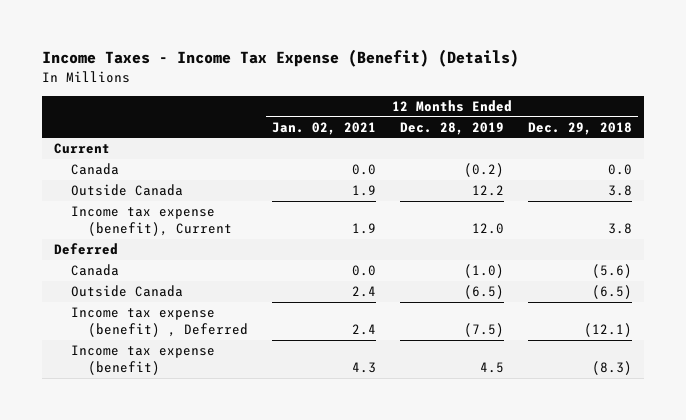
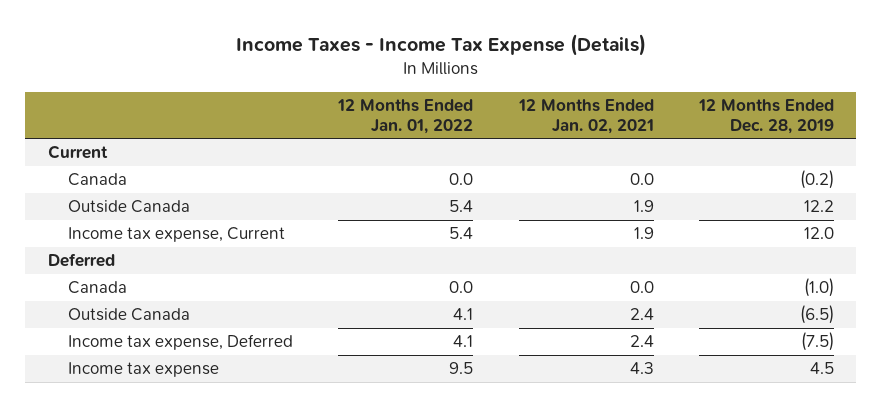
[41,49,519,68] Income Taxes - Income Tax Expense (Benefit) (Details) -> [235,34,646,57] Income Taxes - Income Tax Expense (Details)
[528,121,633,135] Dec. 29, 2018 -> none
none -> [337,98,474,134] 12 Months Ended Jan. 01, 2022
[70,206,232,236] Income tax expense (benefit), Current -> [68,227,286,243] Income tax expense, Current
[70,307,248,337] Income tax expense (benefit) , Deferred -> [68,334,294,351] Income tax expense, Deferred
[70,345,215,375] Income tax expense (benefit) -> [68,362,220,378] Income tax expense

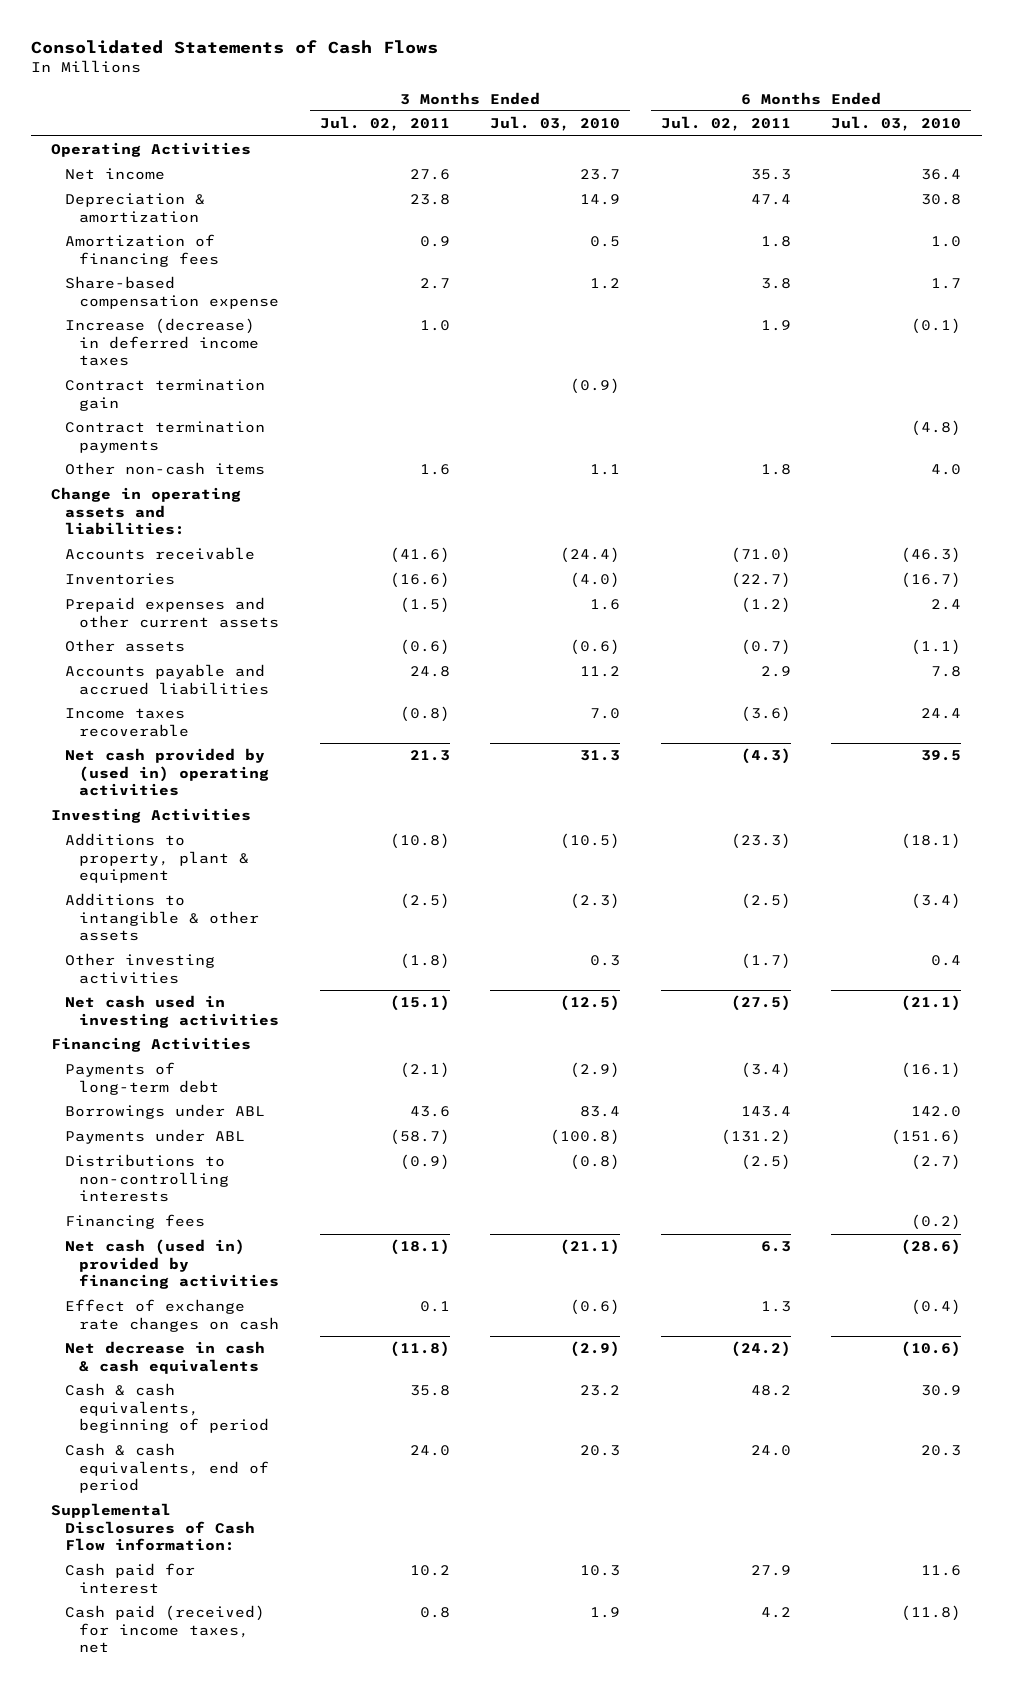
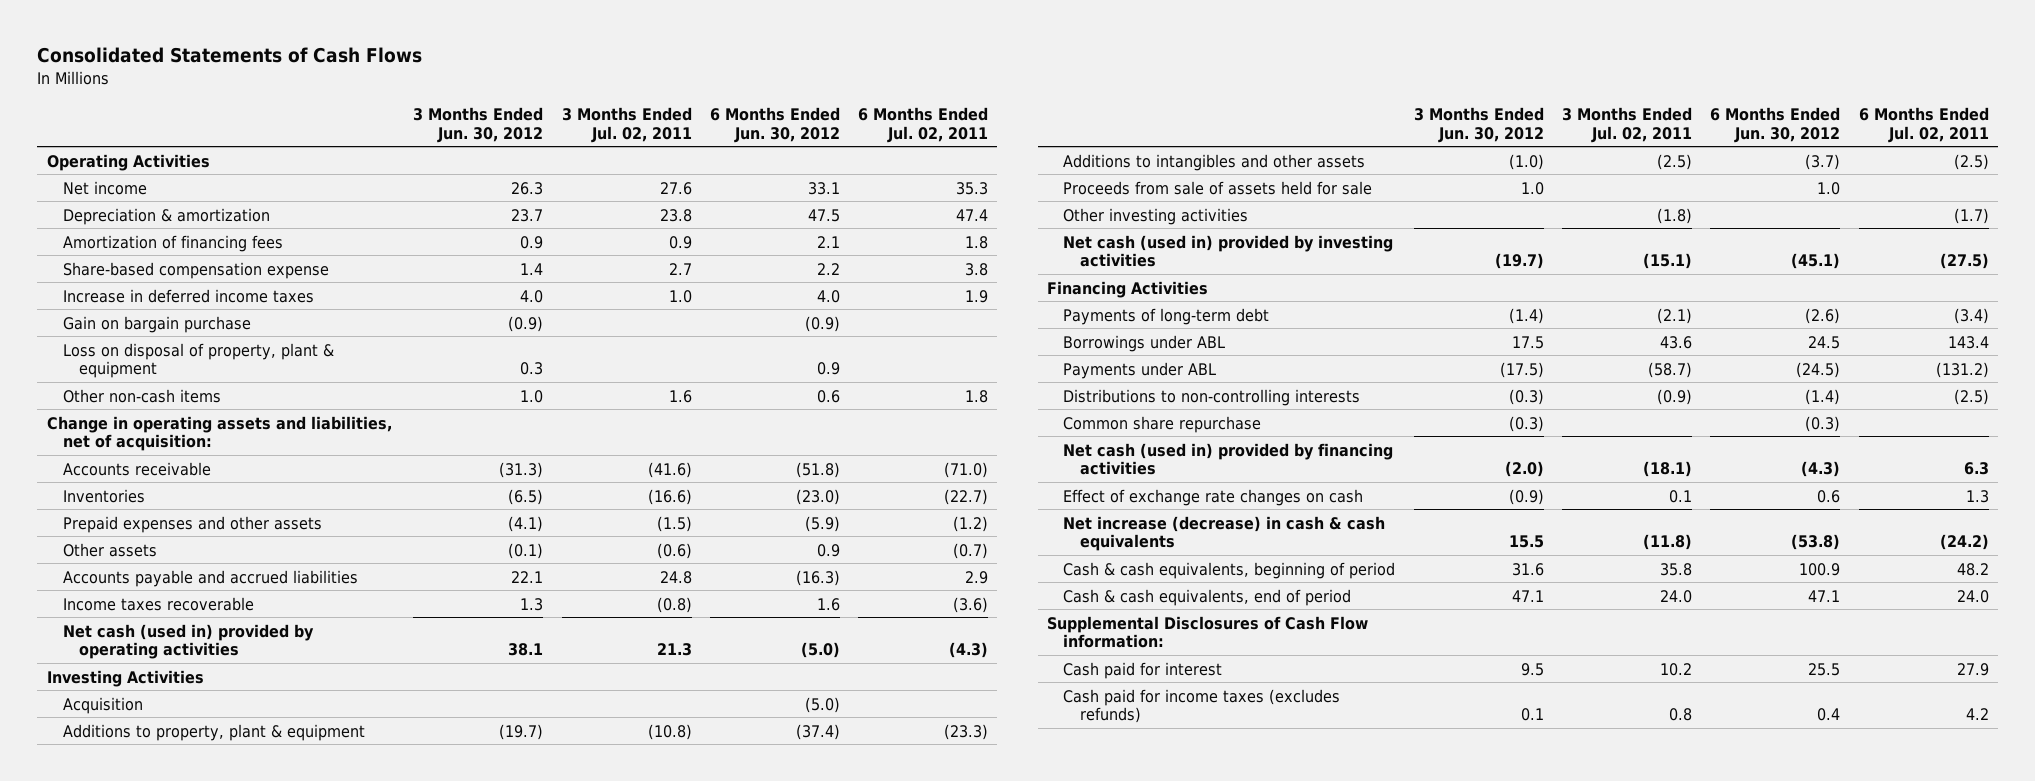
[490,116,621,132] Jul. 03, 2010 -> none
[831,116,962,132] Jul. 03, 2010 -> none
none -> [413,106,544,143] 3 Months Ended Jun. 30, 2012
none -> [709,106,840,143] 6 Months Ended Jun. 30, 2012
[65,379,266,411] Contract termination gain -> none
[65,421,266,453] Contract termination payments -> none
[65,318,260,367] Increase (decrease) in deferred income taxes -> [62,288,314,303] Increase in deferred income taxes
none -> [62,315,251,333] Gain on bargain purchase
none -> [62,342,334,379] Loss on disposal of property, plant & equipment
[51,487,242,536] Change in operating assets and liabilities: -> [46,415,392,452] Change in operating assets and liabilities, net of acquisition:
[65,597,280,628] Prepaid expenses and other current assets -> [62,515,322,533] Prepaid expenses and other assets
[65,748,270,797] Net cash provided by (used in) operating activities -> [62,623,314,660] Net cash (used in) provided by operating activities
none -> [62,696,143,714] Acquisition
[65,893,260,942] Additions to intangible & other assets -> [1063,153,1366,171] Additions to intangibles and other assets
none -> [1063,180,1373,195] Proceeds from sale of assets held for sale
[65,995,280,1028] Net cash used in investing activities -> [1063,234,1394,268] Net cash (used in) provided by investing activities
[65,1214,206,1230] Financing fees -> none
none -> [1063,415,1262,433] Common share repurchase
[65,1341,266,1374] Net decrease in cash & cash equivalents -> [1063,515,1386,552] Net increase (decrease) in cash & cash equivalents
[65,1605,266,1654] Cash paid (received) for income taxes, net -> [1063,688,1341,724] Cash paid for income taxes (excludes refunds)

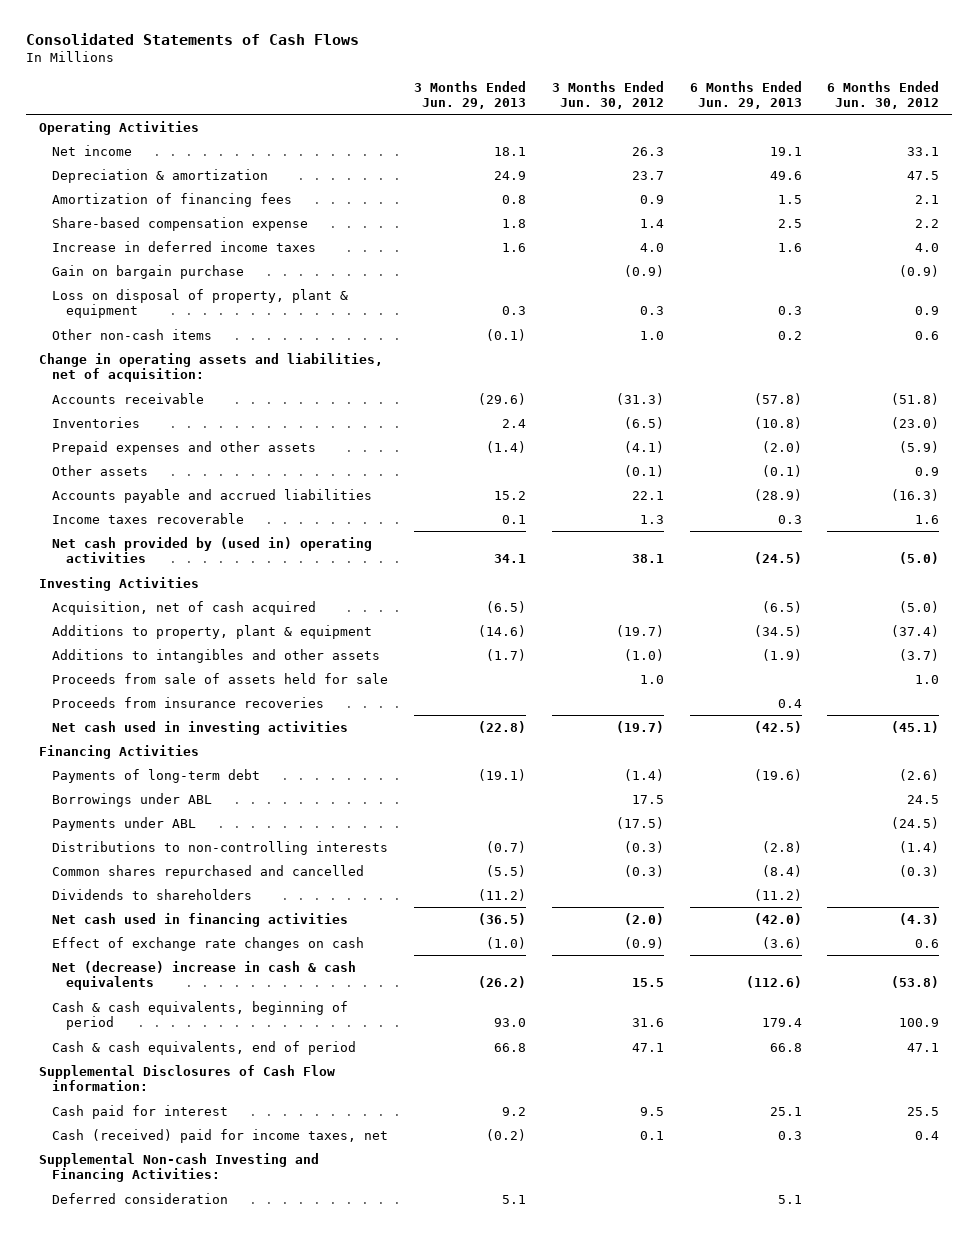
[561,106,692,143] 3 Months Ended Jul. 02, 2011 -> none
[858,106,989,143] 6 Months Ended Jul. 02, 2011 -> none
none -> [414,80,527,109] 3 Months Ended Jun. 29, 2013
none -> [689,80,802,109] 6 Months Ended Jun. 29, 2013
[62,623,314,660] Net cash (used in) provided by operating activities -> [52,536,373,563] Net cash provided by (used in) operating activities
[62,696,143,714] Acquisition -> [52,600,317,615] Acquisition, net of cash acquired
[1063,207,1249,225] Other investing activities -> none
none -> [52,696,325,708] Proceeds from insurance recoveries
[1063,234,1394,268] Net cash (used in) provided by investing activities -> [52,720,349,735] Net cash used in investing activities
[1063,415,1262,433] Common share repurchase -> [52,864,365,879] Common shares repurchased and cancelled
none -> [52,888,253,900] Dividends to shareholders
[1063,442,1394,476] Net cash (used in) provided by financing activities -> [52,912,349,927] Net cash used in financing activities
[1063,515,1386,552] Net increase (decrease) in cash & cash equivalents -> [52,960,357,990] Net (decrease) increase in cash & cash equivalents
[1063,688,1341,724] Cash paid for income taxes (excludes refunds) -> [52,1128,389,1143] Cash (received) paid for income taxes, net
none -> [38,1152,319,1182] Supplemental Non-cash Investing and Financing Activities:
none -> [52,1192,229,1204] Deferred consideration

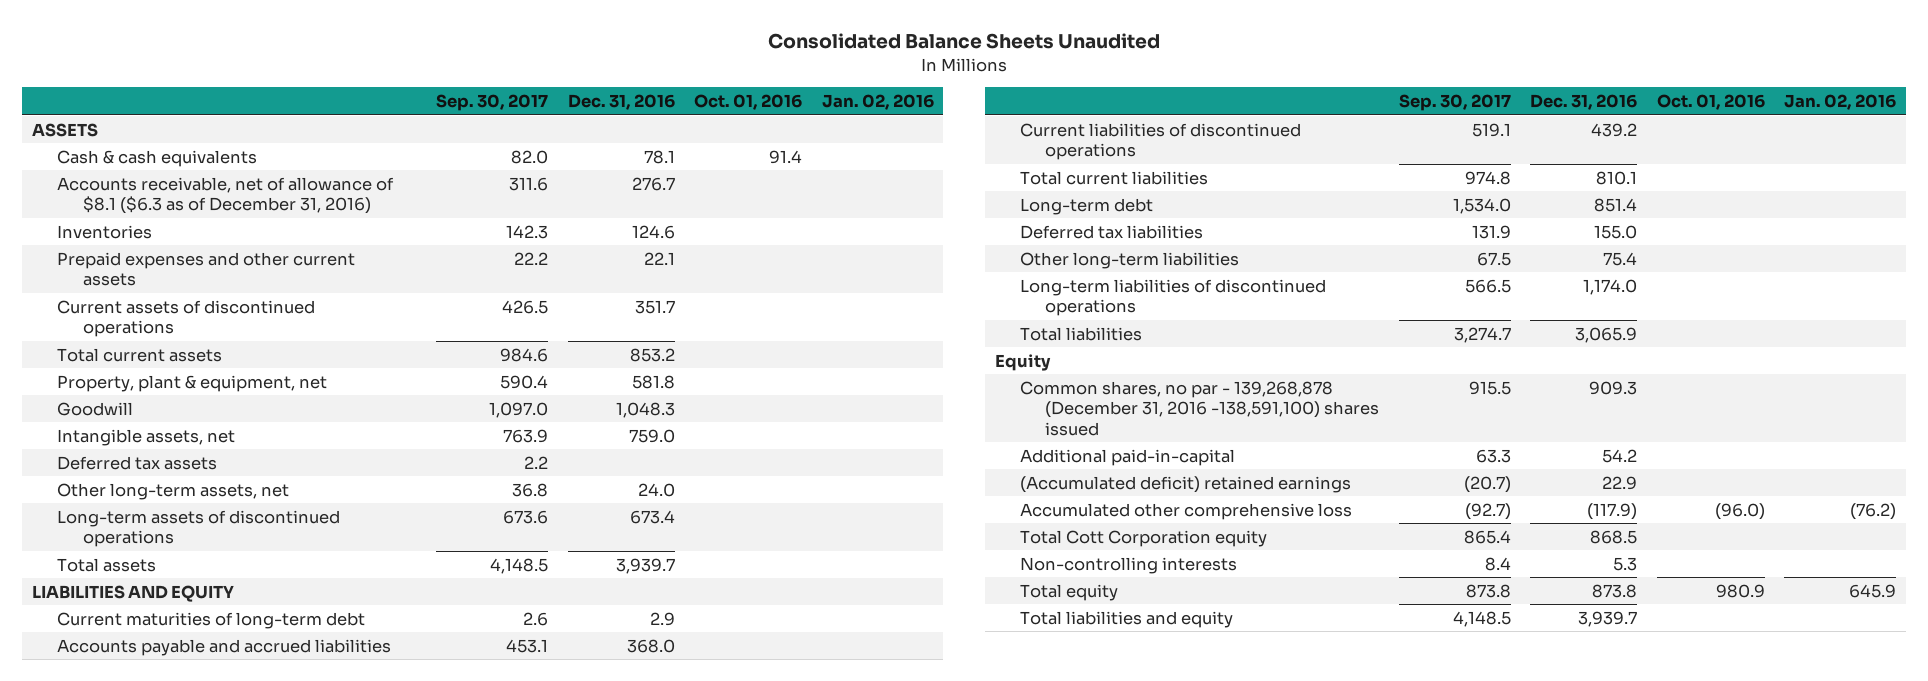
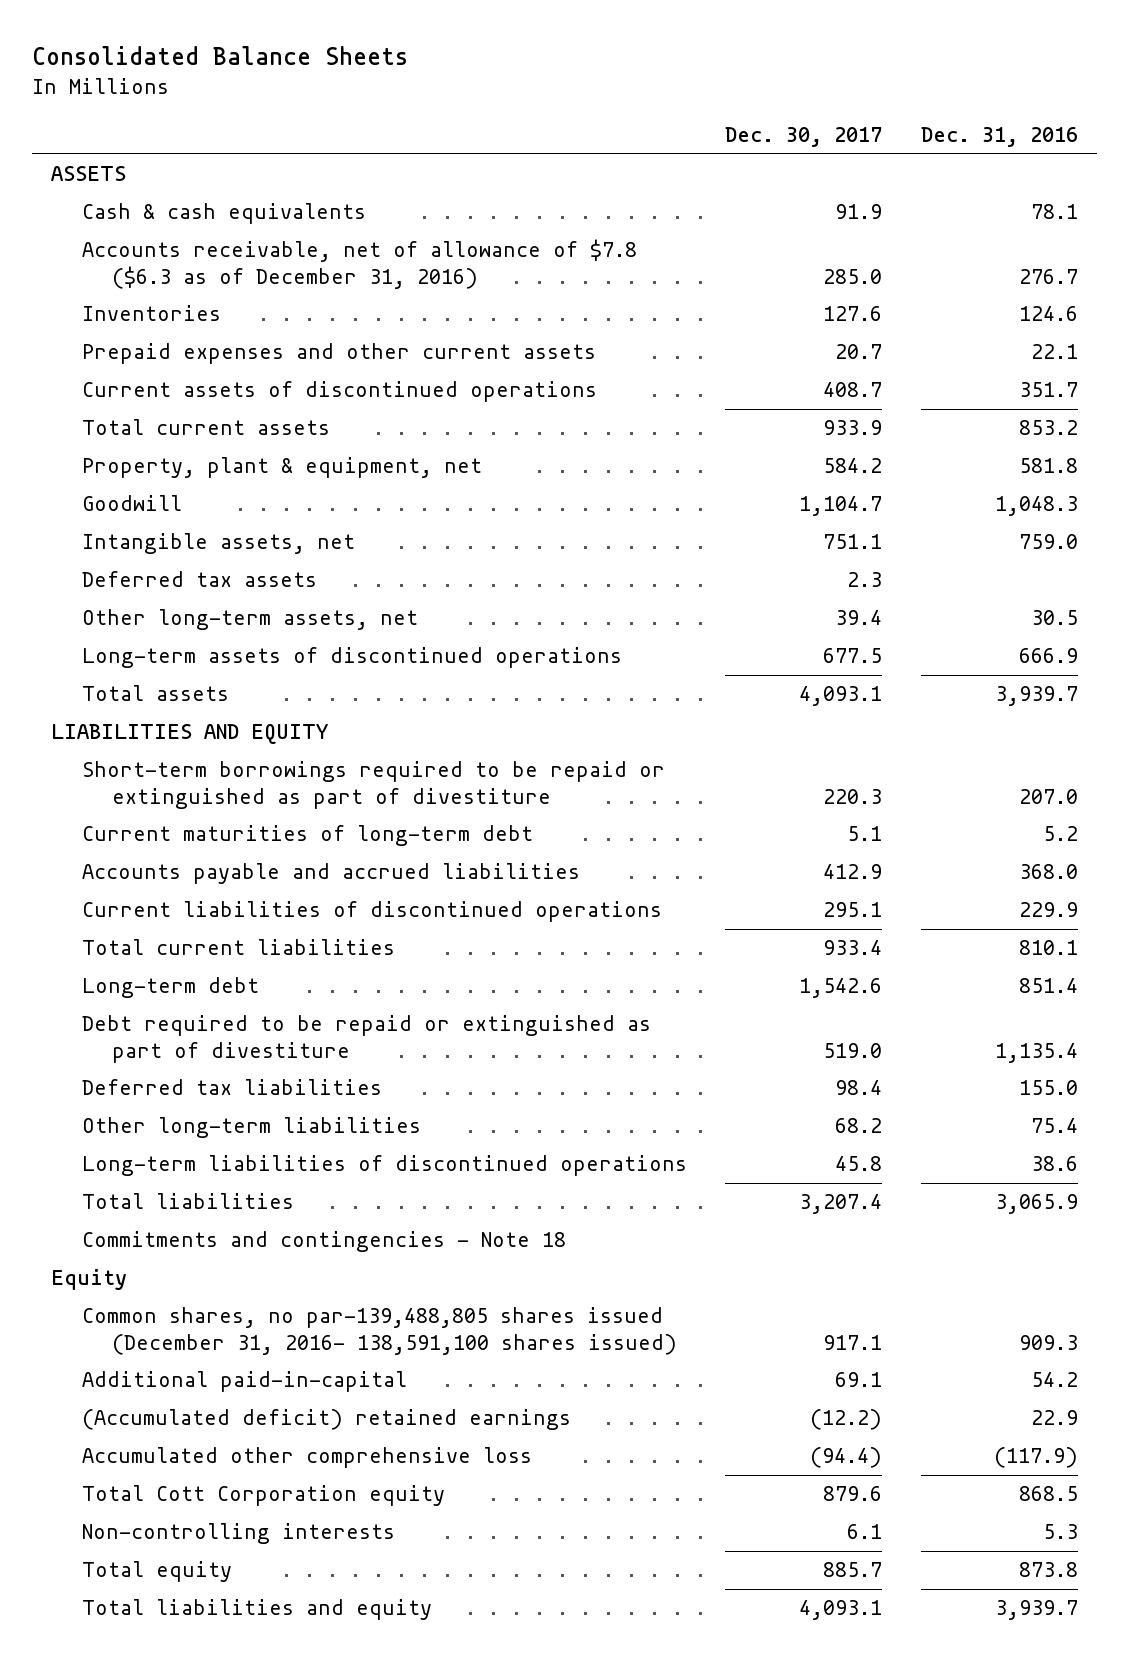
[768,33,1161,50] Consolidated Balance Sheets Unaudited -> [32,46,409,66] Consolidated Balance Sheets
[436,93,549,111] Sep. 30, 2017 -> none
[694,93,803,110] Oct. 01, 2016 -> none
[821,93,934,110] Jan. 02, 2016 -> none
none -> [725,126,883,147] Dec. 30, 2017
[57,176,395,215] Accounts receivable, net of allowance of $8.1 ($6.3 as of December 31, 2016) -> [81,239,637,289] Accounts receivable, net of allowance of $7.8 ($6.3 as of December 31, 2016)
[637,482,675,497] 24.0 -> [1030,610,1078,626] 30.5
[629,509,675,524] 673.4 -> [1018,648,1078,664] 666.9
none -> [81,761,665,809] Short-term borrowings required to be repaid or extinguished as part of divestiture
[649,611,675,626] 2.9 -> [1042,826,1078,842] 5.2
[1591,122,1638,137] 439.2 -> [1018,902,1078,918] 229.9
none -> [81,1015,651,1063] Debt required to be repaid or extinguished as part of divestiture
[1583,278,1638,295] 1,174.0 -> [1030,1156,1078,1172] 38.6
none -> [81,1231,566,1253] Commitments and contingencies - Note 18
[1019,380,1380,436] Common shares, no par - 139,268,878 (December 31, 2016 -138,591,100) shares issued -> [81,1307,678,1355] Common shares, no par-139,488,805 shares issued (December 31, 2016- 138,591,100 shares issued)

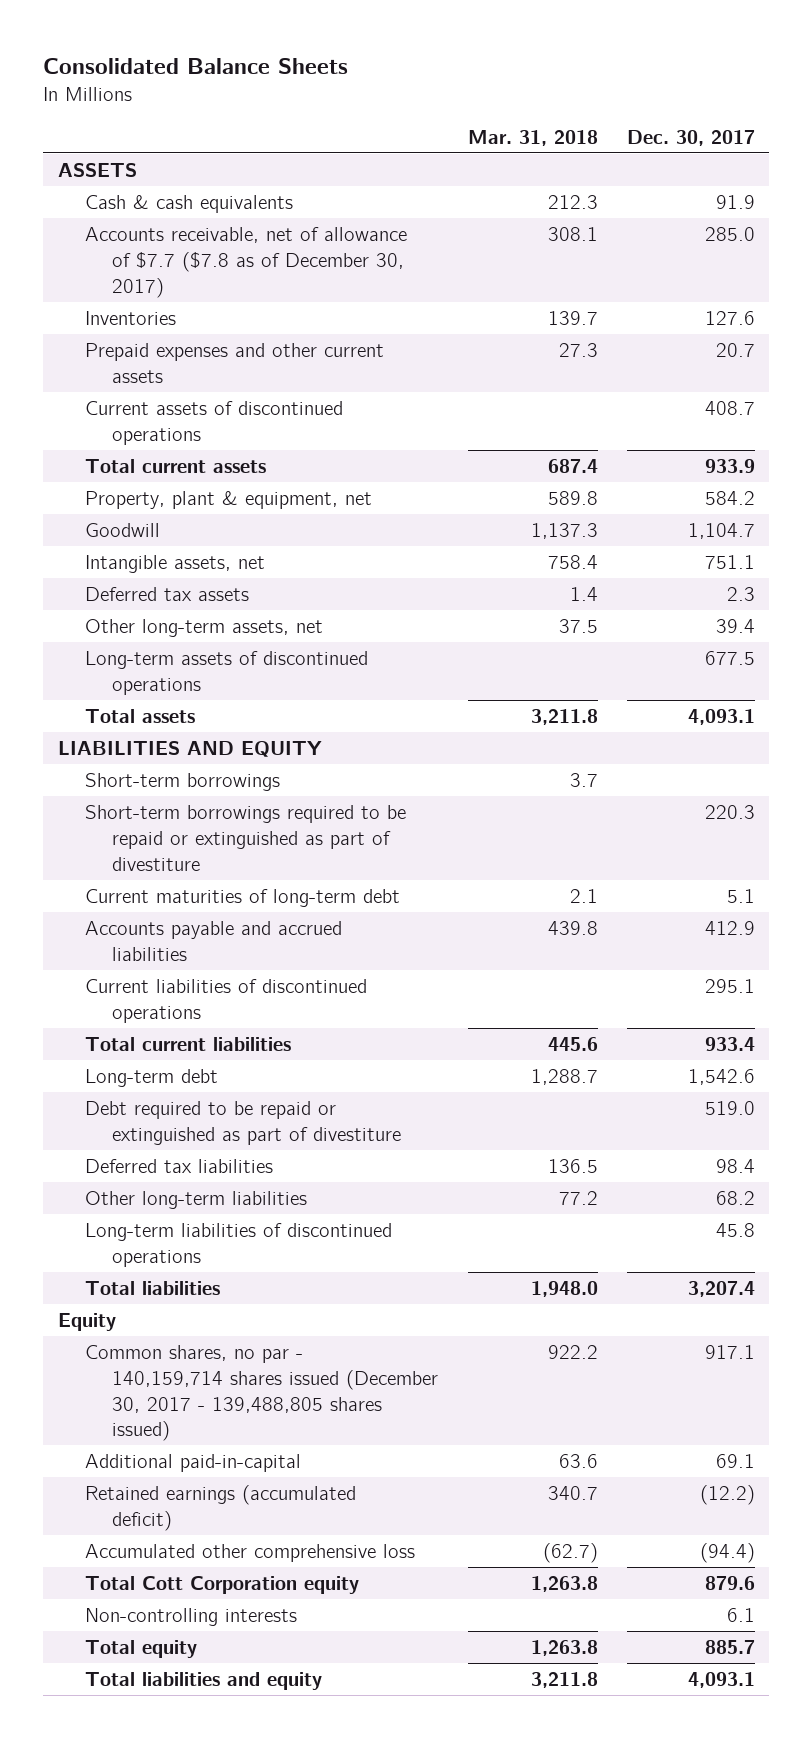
[920,126,1078,147] Dec. 31, 2016 -> none
none -> [467,129,598,146] Mar. 31, 2018
[81,239,637,289] Accounts receivable, net of allowance of $7.8 ($6.3 as of December 31, 2016) -> [85,226,408,298] Accounts receivable, net of allowance of $7.7 ($7.8 as of December 30, 2017)
none -> [85,772,281,791] Short-term borrowings
[81,1231,566,1253] Commitments and contingencies - Note 18 -> none
[81,1307,678,1355] Common shares, no par-139,488,805 shares issued (December 31, 2016- 138,591,100 shares issued) -> [85,1344,439,1442] Common shares, no par - 140,159,714 shares issued (December 30, 2017 - 139,488,805 shares issued)
[81,1409,571,1431] (Accumulated deficit) retained earnings -> [85,1484,357,1531] Retained earnings (accumulated deficit)

